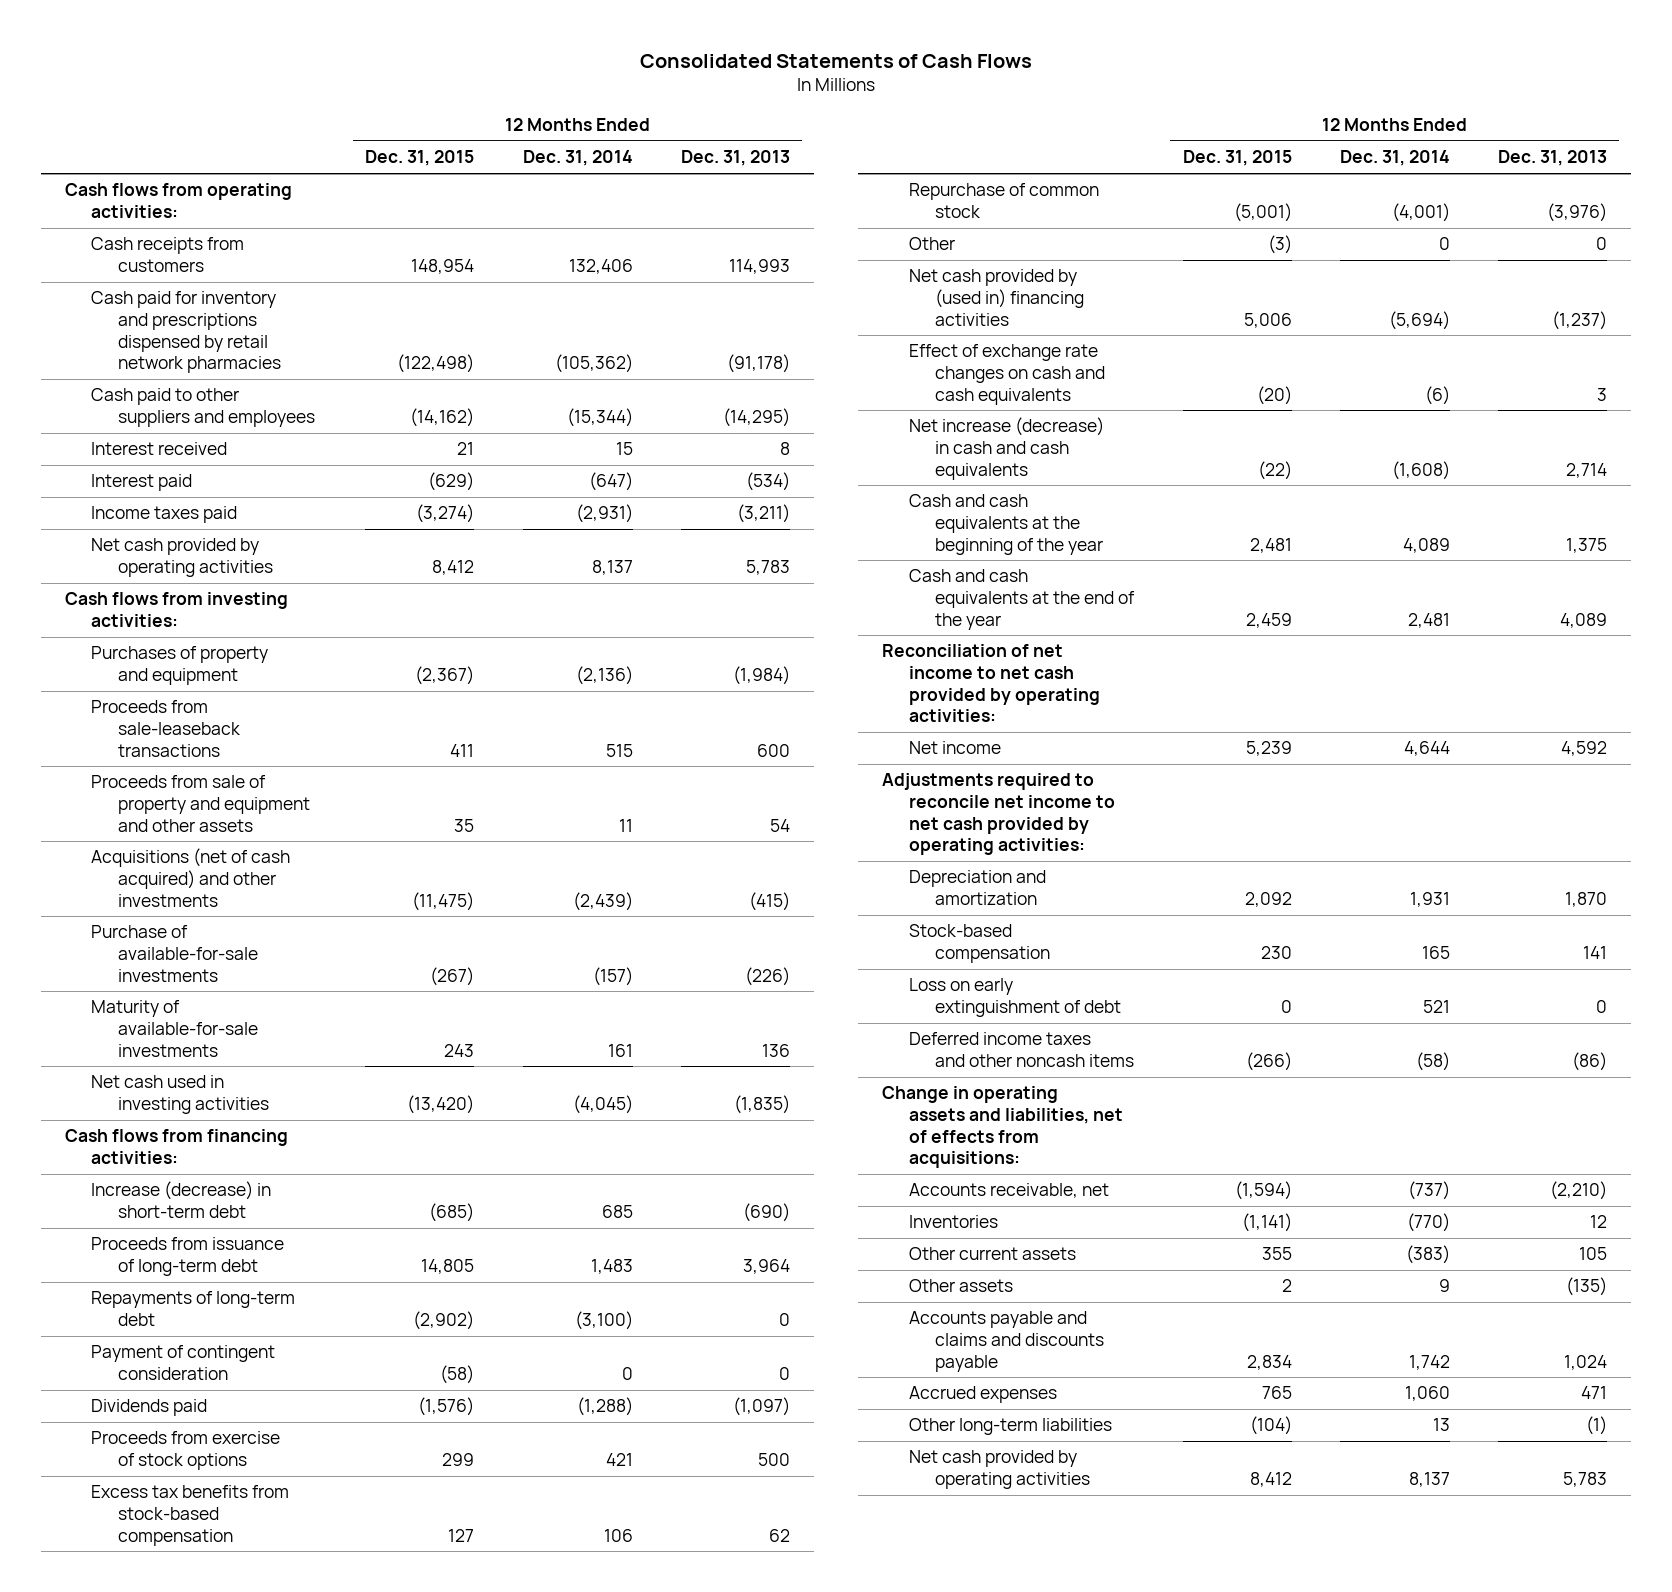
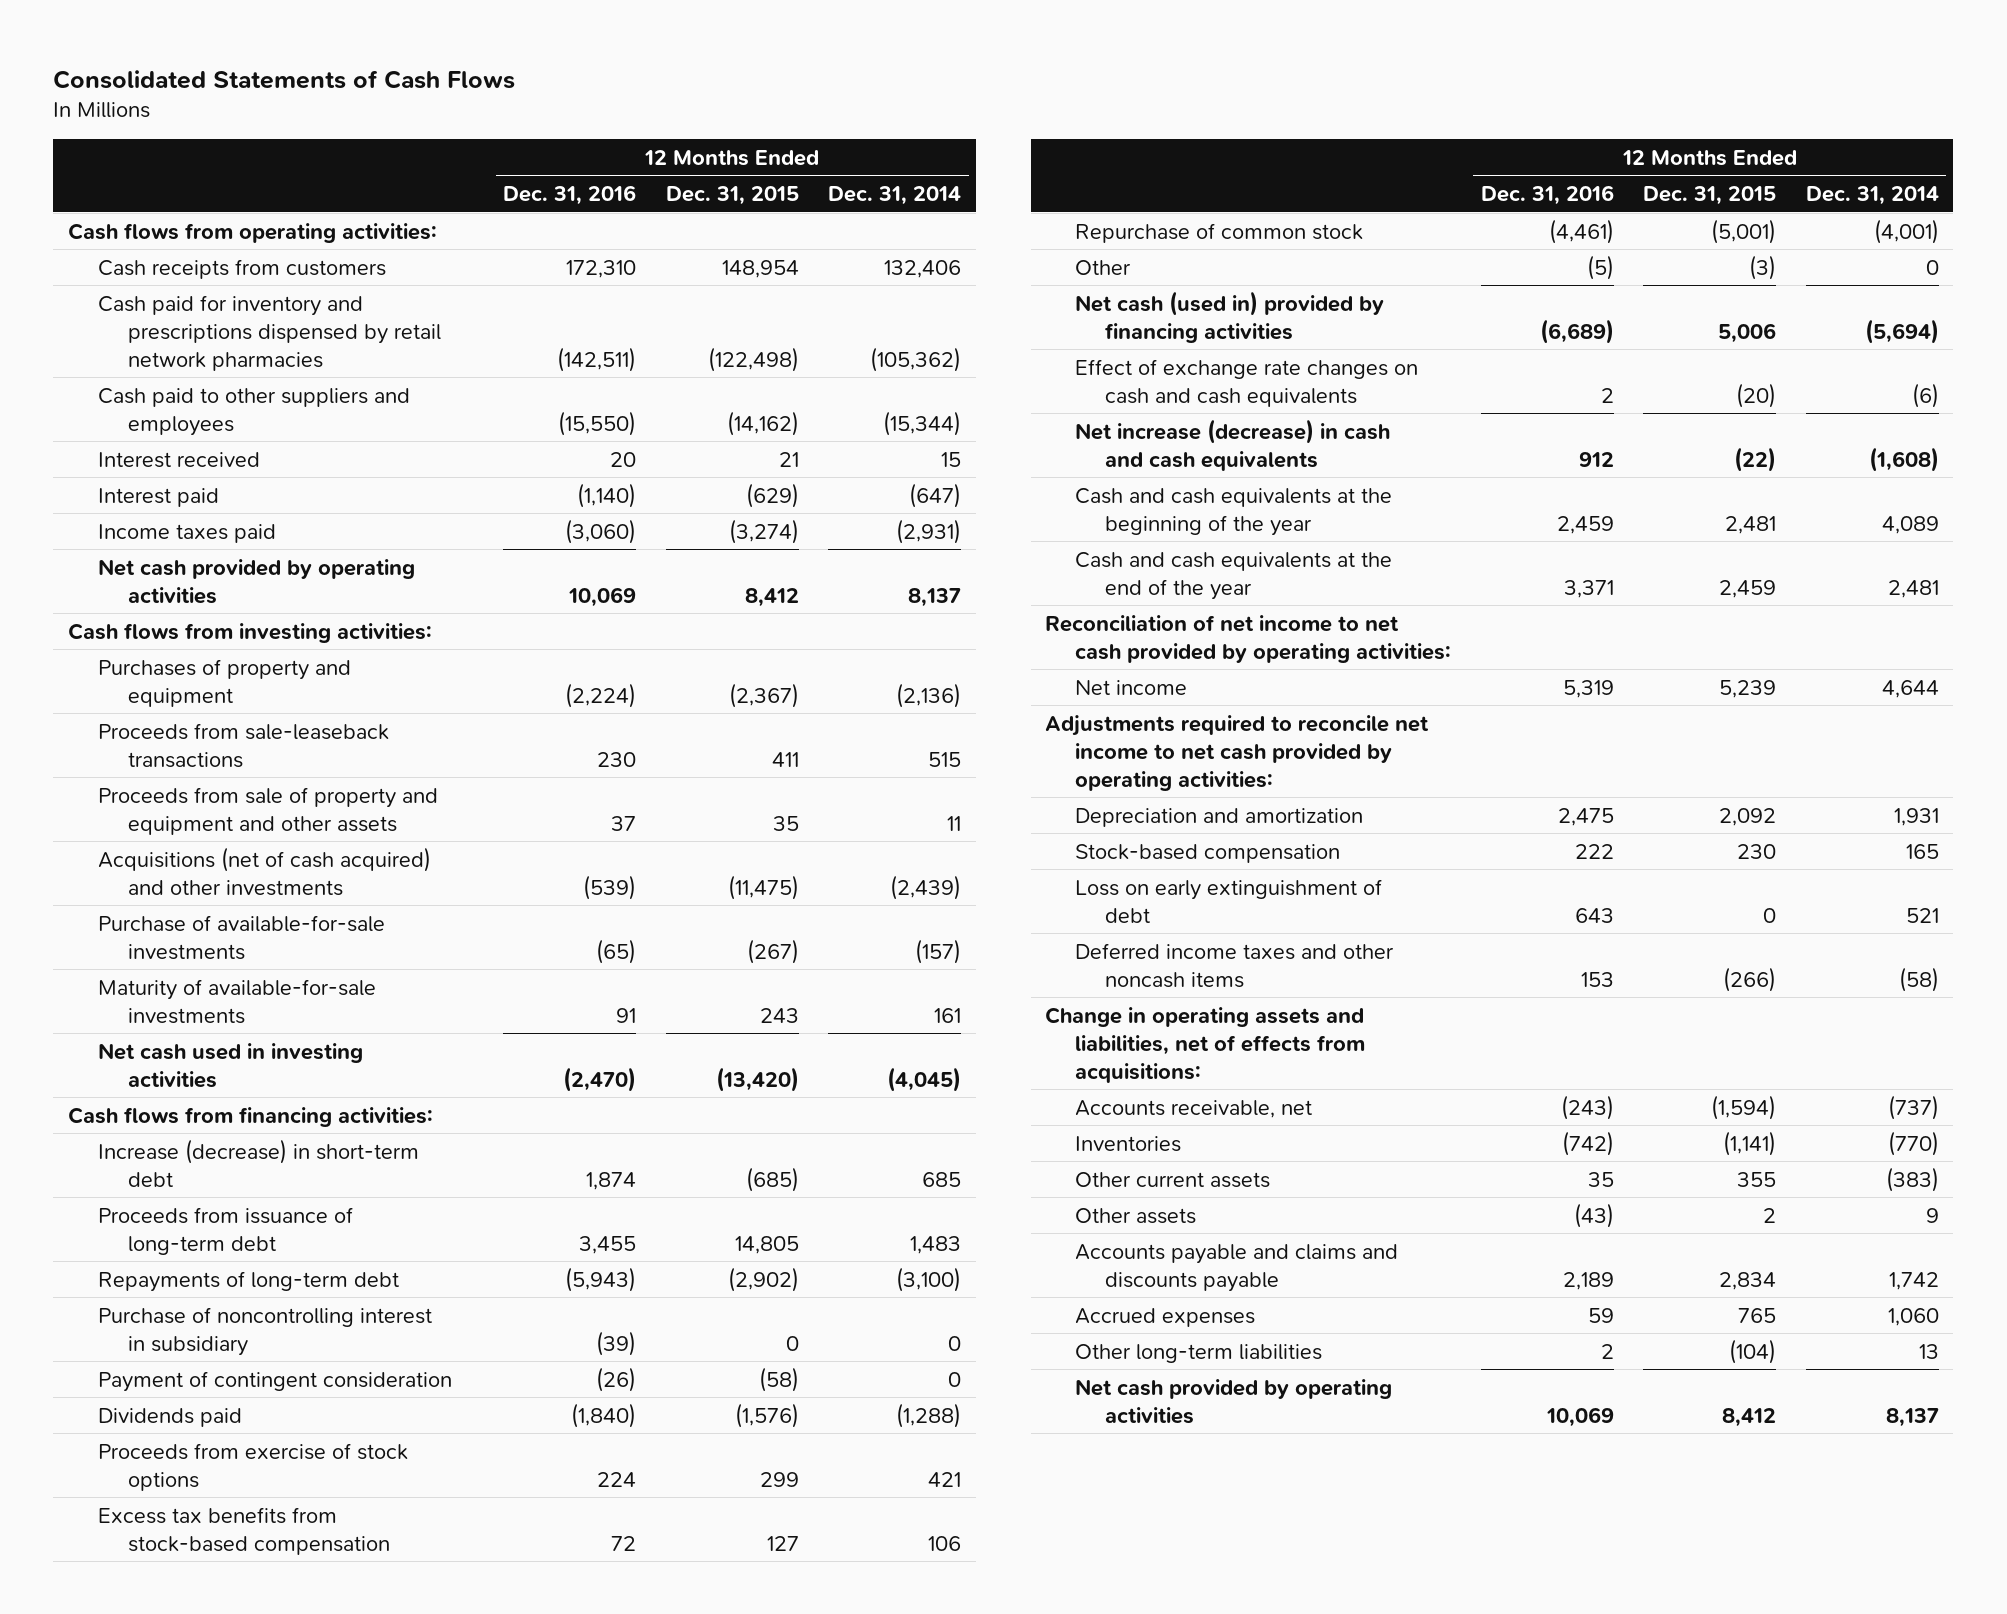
[681,150,791,167] Dec. 31, 2013 -> none
none -> [503,184,637,205] Dec. 31, 2016
none -> [98,1306,433,1356] Purchase of noncontrolling interest in subsidiary
[908,269,1085,326] Net cash provided by (used in) financing activities -> [1075,290,1385,343] Net cash (used in) provided by financing activities

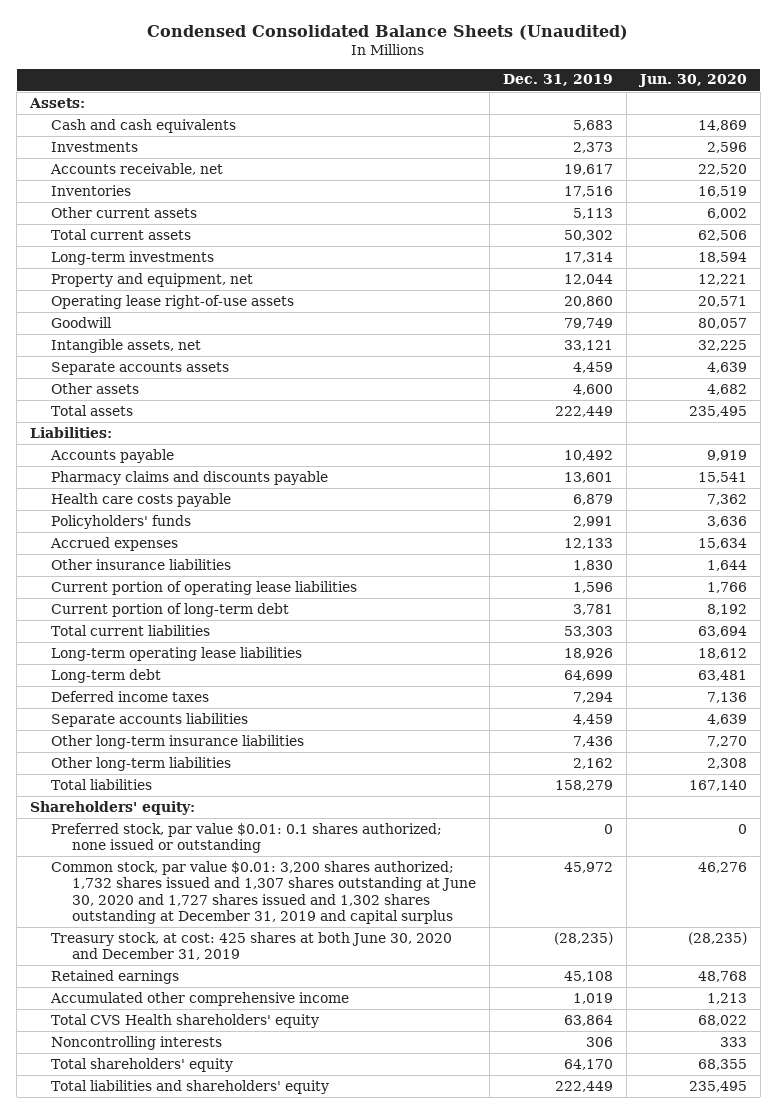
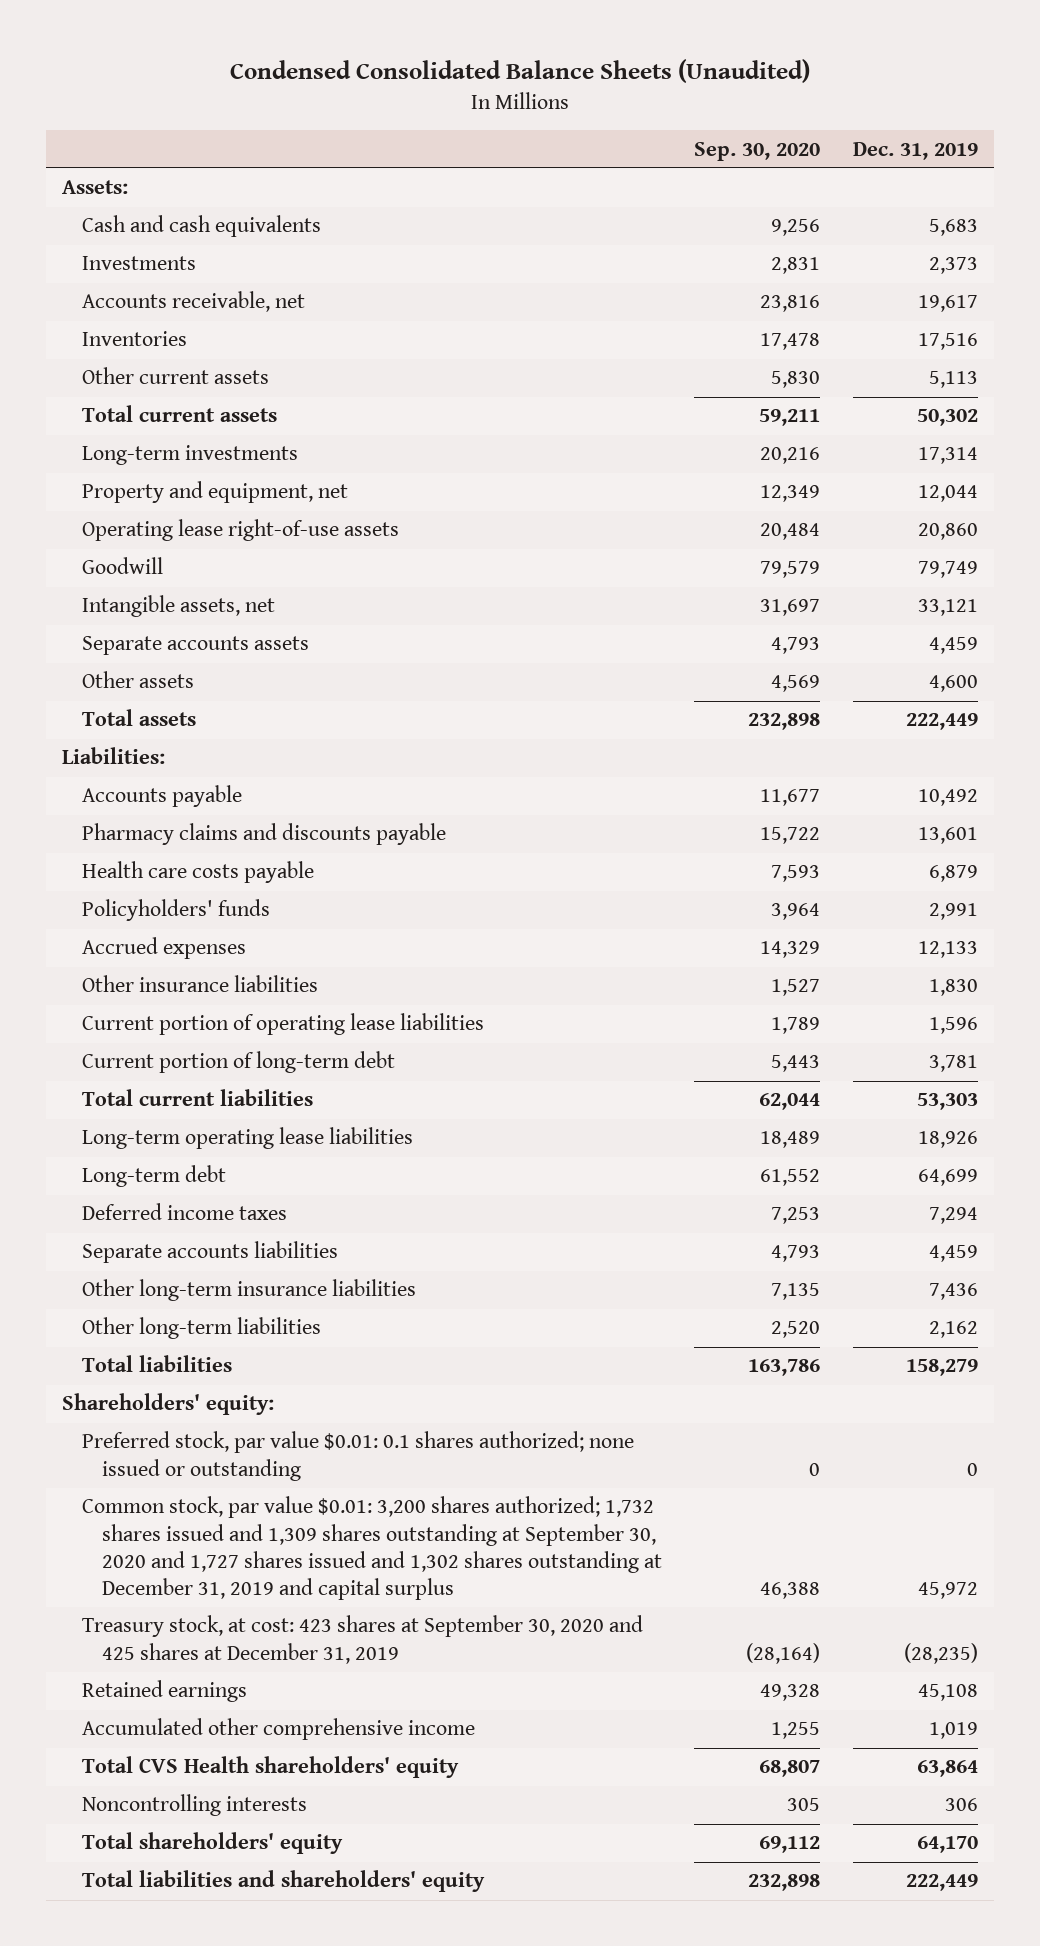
[637,74,747,88] Jun. 30, 2020 -> none
none -> [694,141,821,161] Sep. 30, 2020
[51,860,477,925] Common stock, par value $0.01: 3,200 shares authorized; 1,732 shares issued and 1,307 shares outstanding at June 30, 2020 and 1,727 shares issued and 1,302 shares outstanding at December 31, 2019 and capital surplus -> [81,1496,662,1601] Common stock, par value $0.01: 3,200 shares authorized; 1,732 shares issued and 1,309 shares outstanding at September 30, 2020 and 1,727 shares issued and 1,302 shares outstanding at December 31, 2019 and capital surplus
[51,931,453,961] Treasury stock, at cost: 425 shares at both June 30, 2020 and December 31, 2019 -> [81,1615,643,1664] Treasury stock, at cost: 423 shares at September 30, 2020 and 425 shares at December 31, 2019

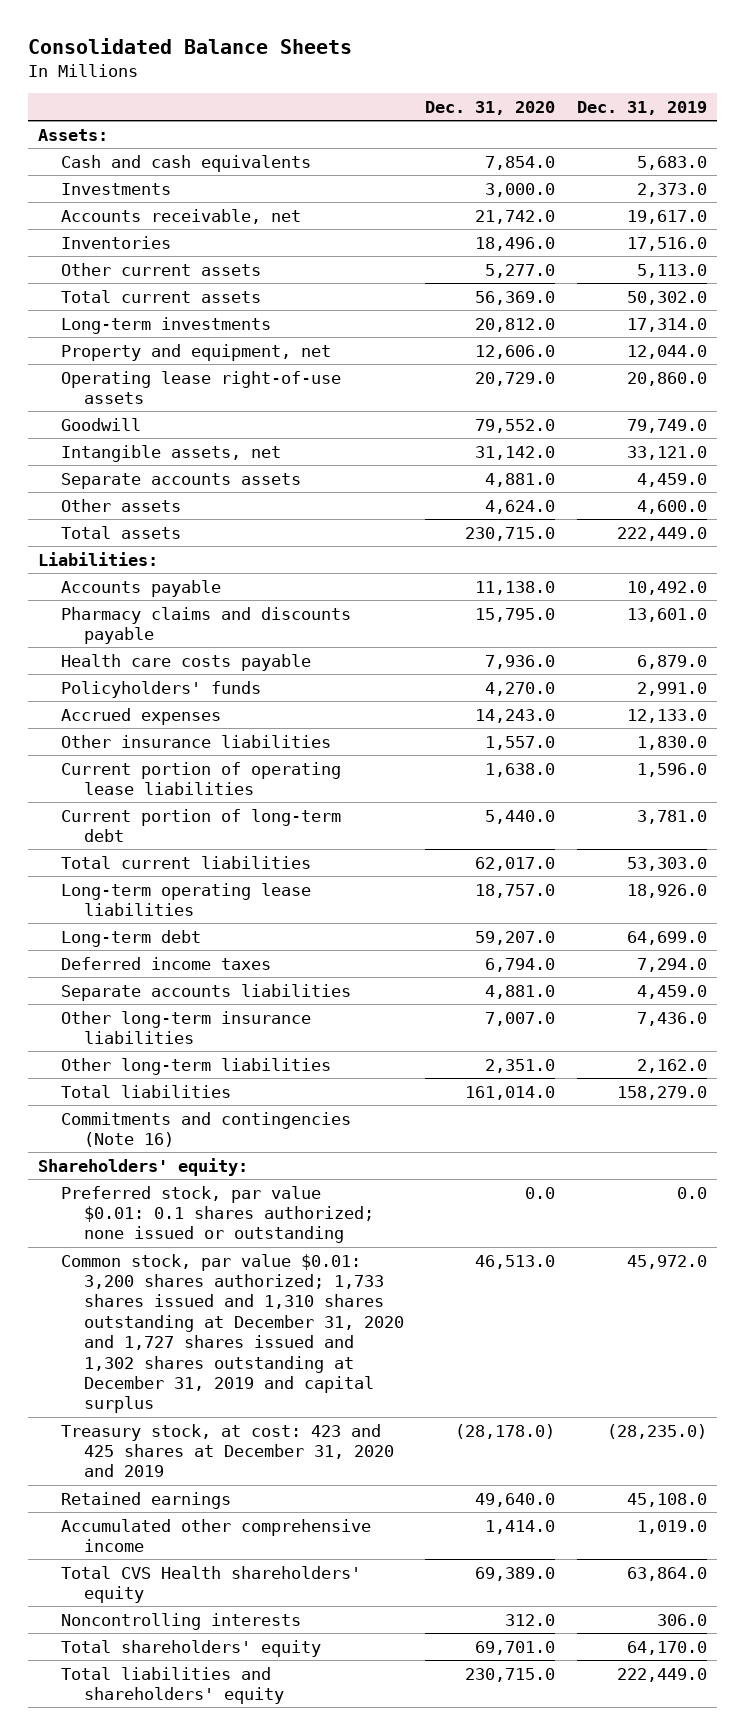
[229,59,810,84] Condensed Consolidated Balance Sheets (Unaudited) -> [27,37,352,54] Consolidated Balance Sheets
[694,141,821,161] Sep. 30, 2020 -> none
none -> [425,101,556,116] Dec. 31, 2020
[928,219,978,237] 5,683 -> [636,155,707,170] 5,683.0
[928,257,978,275] 2,373 -> [636,182,707,197] 2,373.0
[917,295,978,313] 19,617 -> [626,209,707,224] 19,617.0
[917,333,978,351] 17,516 -> [626,236,707,251] 17,516.0
[928,371,978,389] 5,113 -> [636,263,707,278] 5,113.0
[916,409,978,427] 50,302 -> [626,290,707,305] 50,302.0
[917,447,978,465] 17,314 -> [626,317,707,332] 17,314.0
[917,485,978,503] 12,044 -> [626,344,707,359] 12,044.0
[917,523,978,541] 20,860 -> [626,371,707,386] 20,860.0
[917,561,978,579] 79,749 -> [626,418,707,433] 79,749.0
[917,599,978,617] 33,121 -> [626,445,707,460] 33,121.0
[928,637,978,655] 4,459 -> [636,472,707,487] 4,459.0
[928,675,978,693] 4,600 -> [636,499,707,514] 4,600.0
[905,713,978,731] 222,449 -> [616,526,707,541] 222,449.0
[917,789,978,807] 10,492 -> [626,580,707,595] 10,492.0
[917,827,978,845] 13,601 -> [626,607,707,622] 13,601.0
[928,865,978,883] 6,879 -> [636,654,707,669] 6,879.0
[928,903,978,921] 2,991 -> [636,681,707,696] 2,991.0
[917,941,978,959] 12,133 -> [626,708,707,723] 12,133.0
[928,979,978,997] 1,830 -> [636,735,707,750] 1,830.0
[928,1017,978,1035] 1,596 -> [636,762,707,777] 1,596.0
[928,1055,978,1073] 3,781 -> [636,809,707,824] 3,781.0
[916,1093,978,1111] 53,303 -> [626,856,707,871] 53,303.0
[917,1131,978,1149] 18,926 -> [626,883,707,898] 18,926.0
[917,1169,978,1187] 64,699 -> [626,930,707,945] 64,699.0
[928,1207,978,1225] 7,294 -> [636,957,707,972] 7,294.0
[928,1245,978,1263] 4,459 -> [636,984,707,999] 4,459.0
[928,1283,978,1301] 7,436 -> [636,1011,707,1026] 7,436.0
[928,1321,978,1339] 2,162 -> [636,1058,707,1073] 2,162.0
[905,1359,978,1377] 158,279 -> [616,1085,707,1100] 158,279.0
none -> [61,1111,352,1147] Commitments and contingencies (Note 16)
[966,1462,978,1476] 0 -> [676,1186,707,1199] 0.0
[81,1496,662,1601] Common stock, par value $0.01: 3,200 shares authorized; 1,732 shares issued and 1,309 shares outstanding at September 30, 2020 and 1,727 shares issued and 1,302 shares outstanding at December 31, 2019 and capital surplus -> [61,1253,405,1414] Common stock, par value $0.01: 3,200 shares authorized; 1,733 shares issued and 1,310 shares outstanding at December 31, 2020 and 1,727 shares issued and 1,302 shares outstanding at December 31, 2019 and capital surplus
[917,1582,978,1600] 45,972 -> [626,1254,707,1269] 45,972.0
[81,1615,643,1664] Treasury stock, at cost: 423 shares at September 30, 2020 and 425 shares at December 31, 2019 -> [61,1423,395,1478] Treasury stock, at cost: 423 and 425 shares at December 31, 2020 and 2019
[903,1642,978,1664] (28,235) -> [606,1423,707,1439] (28,235.0)
[917,1684,978,1702] 45,108 -> [626,1492,707,1507] 45,108.0
[928,1722,978,1740] 1,019 -> [636,1519,707,1534] 1,019.0
[916,1760,978,1778] 63,864 -> [626,1566,707,1581] 63,864.0
[944,1798,978,1812] 306 -> [656,1613,707,1626] 306.0
[916,1836,978,1854] 64,170 -> [626,1640,707,1655] 64,170.0
[905,1874,978,1892] 222,449 -> [616,1667,707,1682] 222,449.0

